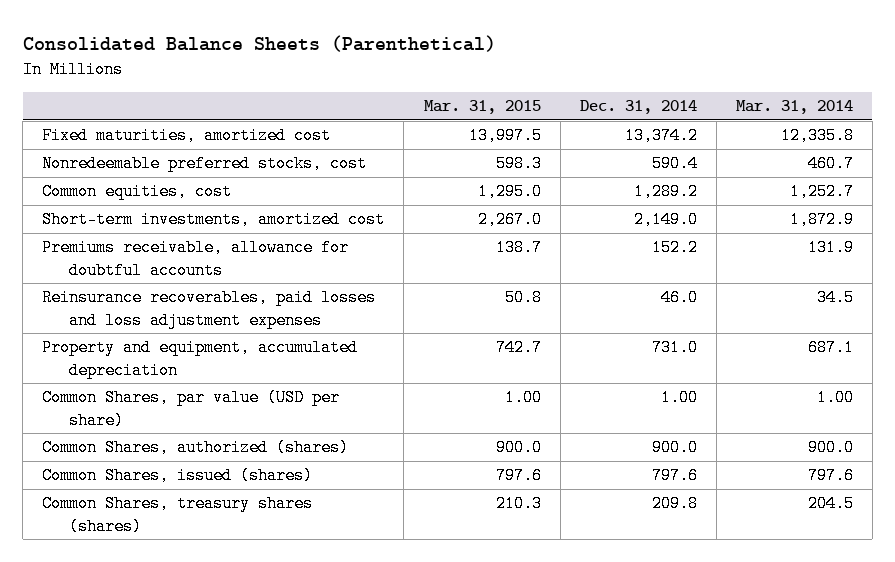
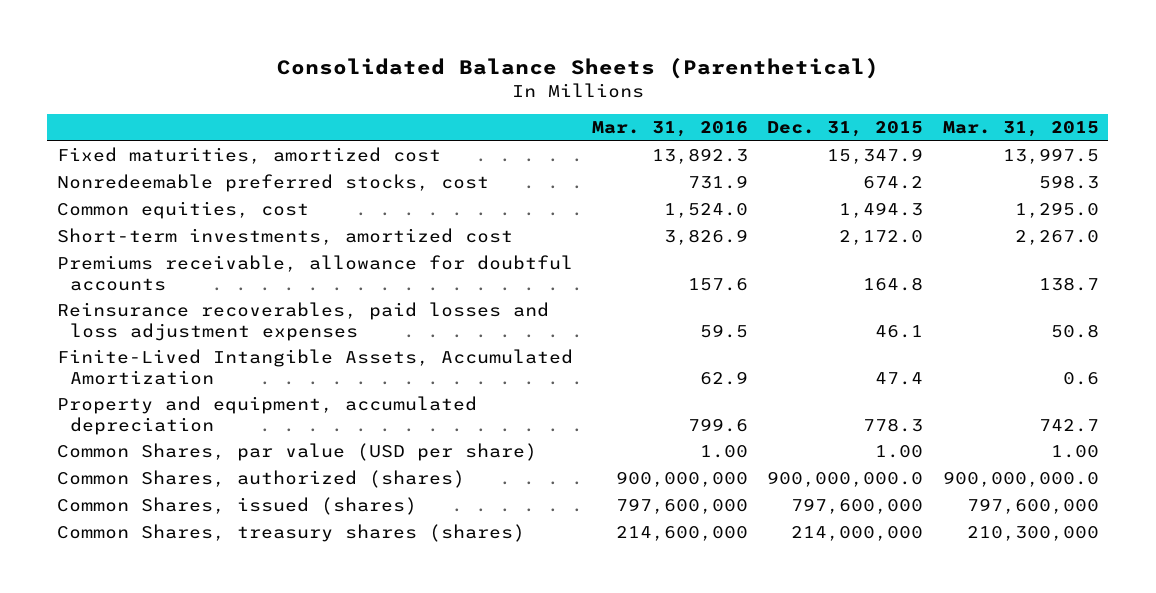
[579,99,697,114] Dec. 31, 2014 -> none
[735,99,853,114] Mar. 31, 2014 -> none
none -> [592,121,749,138] Mar. 31, 2016
none -> [767,121,924,138] Dec. 31, 2015
none -> [56,349,573,385] Finite-Lived Intangible Assets, Accumulated Amortization
[495,439,542,457] 900.0 -> [942,471,1099,488] 900,000,000.0
[495,467,542,485] 797.6 -> [966,498,1099,515] 797,600,000
[495,495,542,513] 210.3 -> [966,526,1099,542] 210,300,000

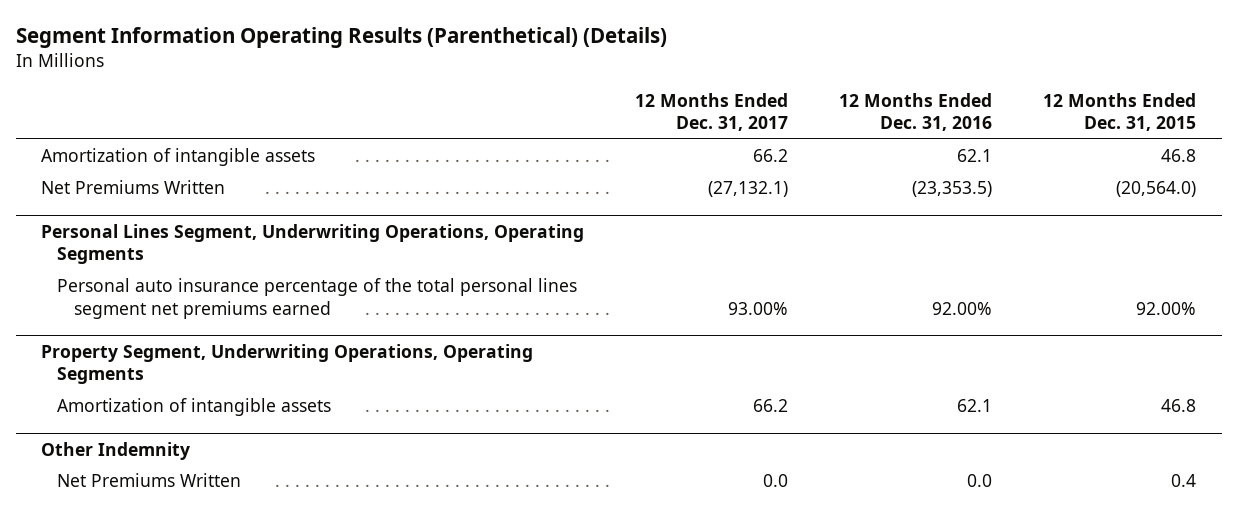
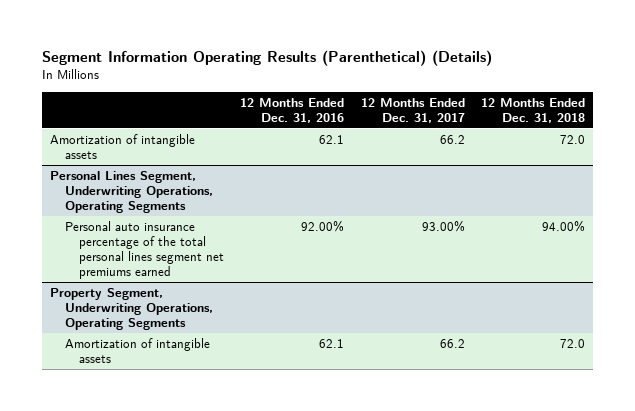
[1043,92,1197,132] 12 Months Ended Dec. 31, 2015 -> none
none -> [480,98,585,123] 12 Months Ended Dec. 31, 2018
[41,180,226,195] Net Premiums Written -> none
[41,441,191,460] Other Indemnity -> none
[57,473,242,488] Net Premiums Written -> none

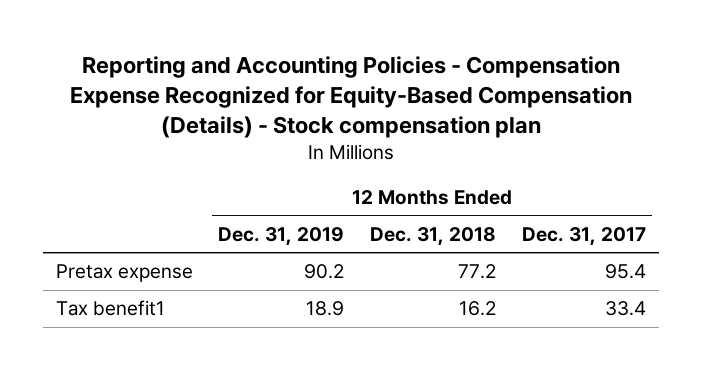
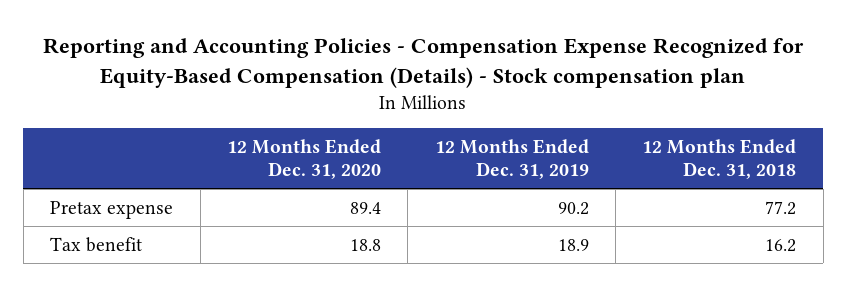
[521,226,646,246] Dec. 31, 2017 -> none
none -> [226,139,381,179] 12 Months Ended Dec. 31, 2020
[55,300,165,317] Tax benefit1 -> [50,236,143,252] Tax benefit

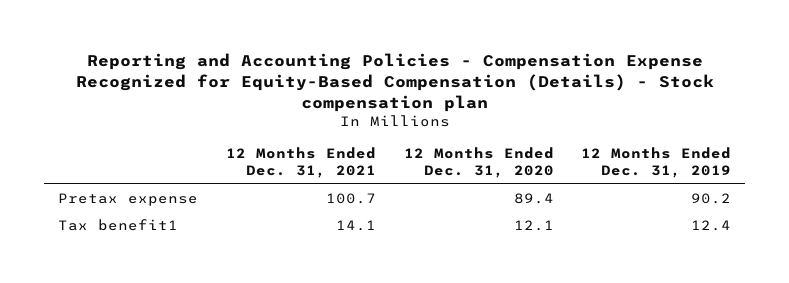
[642,139,797,179] 12 Months Ended Dec. 31, 2018 -> none
none -> [225,147,376,178] 12 Months Ended Dec. 31, 2021
[50,236,143,252] Tax benefit -> [58,219,179,232] Tax benefit1
[349,238,381,251] 18.8 -> [513,220,554,232] 12.1
[557,238,589,251] 18.9 -> [691,220,732,232] 12.4

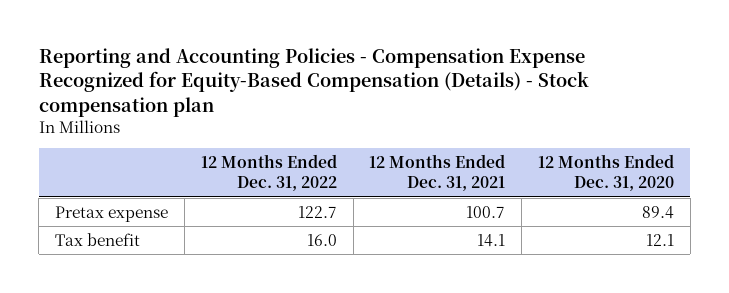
[581,147,732,178] 12 Months Ended Dec. 31, 2019 -> none
none -> [200,154,337,192] 12 Months Ended Dec. 31, 2022
[58,219,179,232] Tax benefit1 -> [55,232,141,246] Tax benefit

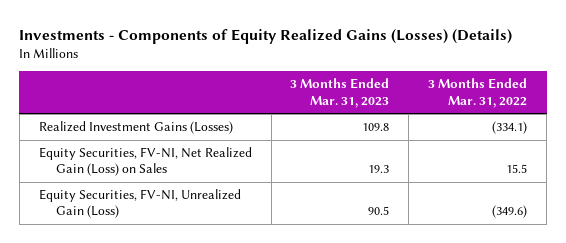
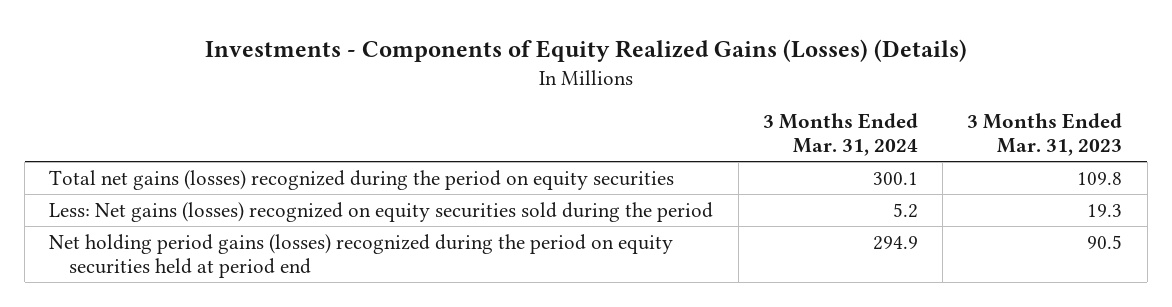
[428,78,528,108] 3 Months Ended Mar. 31, 2022 -> none
none -> [762,113,918,157] 3 Months Ended Mar. 31, 2024
[38,121,233,135] Realized Investment Gains (Losses) -> [49,169,675,190] Total net gains (losses) recognized during the period on equity securities
[38,147,252,177] Equity Securities, FV-NI, Net Realized Gain (Loss) on Sales -> [49,201,714,222] Less: Net gains (losses) recognized on equity securities sold during the period
[38,189,241,219] Equity Securities, FV-NI, Unrealized Gain (Loss) -> [49,233,674,278] Net holding period gains (losses) recognized during the period on equity securities held at period end

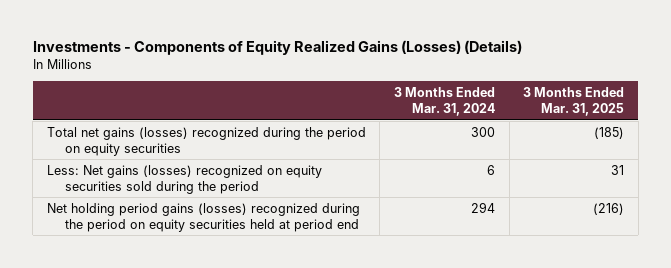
[967,113,1123,157] 3 Months Ended Mar. 31, 2023 -> none
none -> [523,87,625,116] 3 Months Ended Mar. 31, 2025
[872,171,918,185] 300.1 -> [471,126,496,137] 300
[892,202,918,218] 5.2 -> [487,164,496,175] 6
[872,235,918,250] 294.9 -> [471,201,496,213] 294

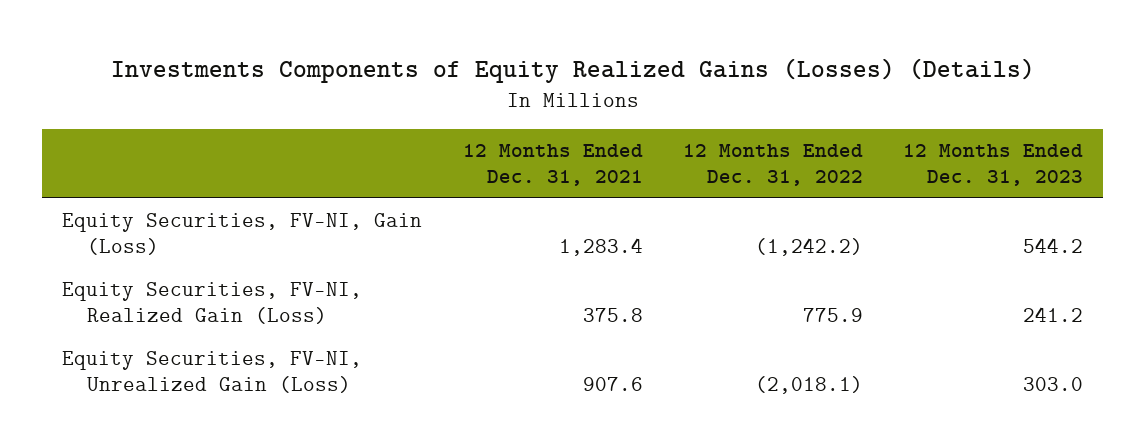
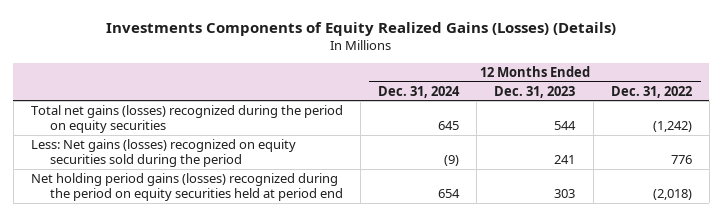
[462,144,643,186] 12 Months Ended Dec. 31, 2021 -> none
none -> [378,85,461,98] Dec. 31, 2024
[62,213,423,255] Equity Securities, FV-NI, Gain (Loss) -> [30,104,343,134] Total net gains (losses) recognized during the period on equity securities
[755,237,864,256] (1,242.2) -> [652,121,692,133] (1,242)
[1023,237,1084,253] 544.2 -> [554,121,577,131] 544
[62,282,363,324] Equity Securities, FV-NI, Realized Gain (Loss) -> [30,138,296,168] Less: Net gains (losses) recognized on equity securities sold during the period
[803,307,864,322] 775.9 -> [670,155,692,165] 776
[1023,306,1084,322] 241.2 -> [554,155,576,165] 241
[62,351,363,393] Equity Securities, FV-NI, Unrealized Gain (Loss) -> [30,172,343,202] Net holding period gains (losses) recognized during the period on equity securities held at period end
[755,375,864,394] (2,018.1) -> [652,189,692,201] (2,018)
[1023,376,1084,391] 303.0 -> [554,189,576,199] 303

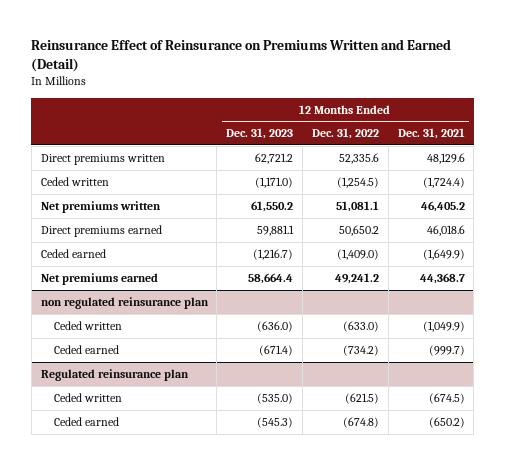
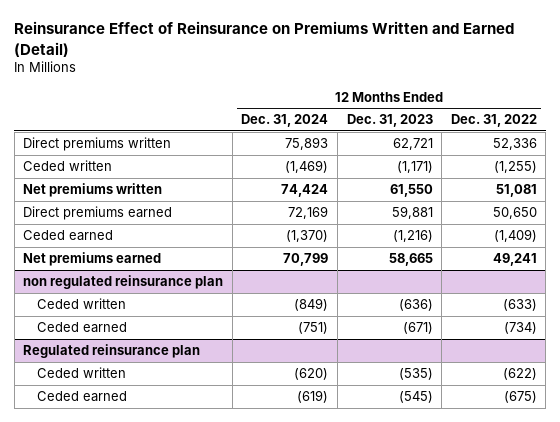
[397,128,465,140] Dec. 31, 2021 -> none
none -> [241,114,329,128] Dec. 31, 2024
[255,152,294,164] 62,721.2 -> [392,138,433,151] 62,721
[338,152,379,164] 52,335.6 -> [492,138,537,151] 52,336
[255,176,294,188] (1,171.0) -> [396,161,433,174] (1,171)
[336,176,379,188] (1,254.5) -> [493,161,537,174] (1,255)
[251,200,294,212] 61,550.2 -> [389,184,433,198] 61,550
[335,200,379,212] 51,081.1 -> [495,184,537,198] 51,081
[257,224,295,236] 59,881.1 -> [391,206,433,220] 59,881
[338,224,379,236] 50,650.2 -> [492,207,537,220] 50,650
[253,248,294,260] (1,216.7) -> [392,230,433,243] (1,216)
[336,248,379,260] (1,409.0) -> [493,229,537,243] (1,409)
[248,272,294,284] 58,664.4 -> [388,253,433,267] 58,665
[334,272,379,284] 49,241.2 -> [492,253,537,267] 49,241
[257,320,294,332] (636.0) -> [398,299,433,312] (636)
[342,320,379,332] (633.0) -> [502,299,537,312] (633)
[259,344,294,356] (671.4) -> [402,322,433,335] (671)
[342,344,379,356] (734.2) -> [503,322,537,335] (734)
[257,392,294,404] (535.0) -> [398,368,433,381] (535)
[344,392,379,404] (621.5) -> [502,368,537,381] (622)
[257,416,294,428] (545.3) -> [398,391,433,404] (545)
[342,416,379,428] (674.8) -> [503,391,537,404] (675)

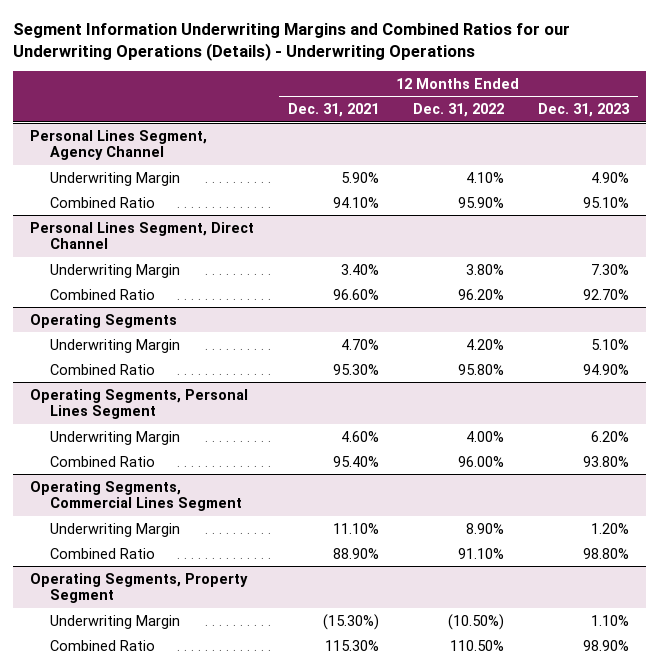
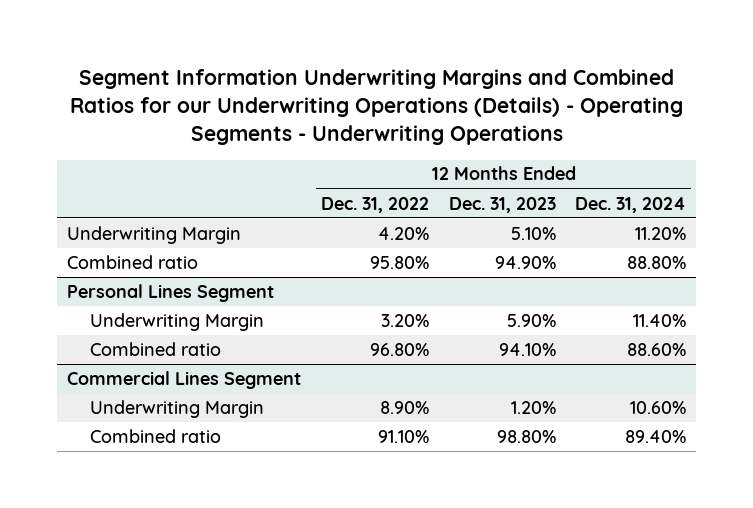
[12,22,570,62] Segment Information Underwriting Margins and Combined Ratios for our Underwriting Operations (Details) - Underwriting Operations -> [69,69,683,146] Segment Information Underwriting Margins and Combined Ratios for our Underwriting Operations (Details) - Operating Segments - Underwriting Operations
[287,103,379,118] Dec. 31, 2021 -> none
none -> [575,196,687,213] Dec. 31, 2024
[29,129,207,161] Personal Lines Segment, Agency Channel -> none
[50,171,181,186] Underwriting Margin -> none
[50,196,156,208] Combined Ratio -> none
[29,221,254,250] Personal Lines Segment, Direct Channel -> none
[50,263,181,278] Underwriting Margin -> none
[50,288,156,300] Combined Ratio -> none
[29,313,177,328] Operating Segments -> none
[50,363,156,375] Combined Ratio -> [67,254,199,269] Combined ratio
[29,388,248,420] Operating Segments, Personal Lines Segment -> [67,283,275,302] Personal Lines Segment
[465,430,504,442] 4.00% -> [380,313,429,327] 3.20%
[591,430,630,442] 6.20% -> [506,313,556,327] 5.90%
[50,455,156,467] Combined Ratio -> [90,341,222,356] Combined ratio
[457,455,504,467] 96.00% -> [369,342,429,356] 96.80%
[583,455,630,467] 93.80% -> [498,342,556,356] 94.10%
[29,480,243,512] Operating Segments, Commercial Lines Segment -> [67,370,302,389] Commercial Lines Segment
[29,572,248,604] Operating Segments, Property Segment -> none
[50,614,181,629] Underwriting Margin -> none
[50,639,156,651] Combined Ratio -> none
[50,547,156,559] Combined Ratio -> [90,428,222,443] Combined ratio

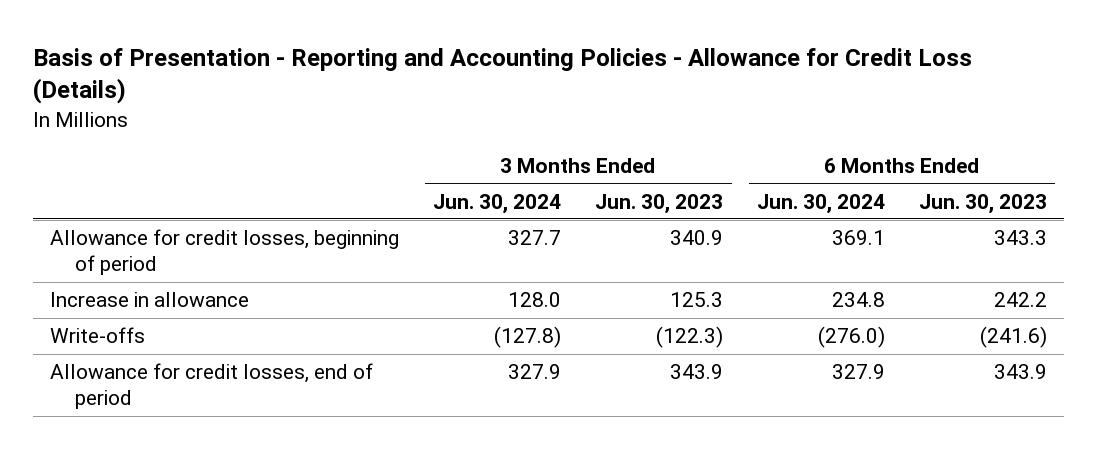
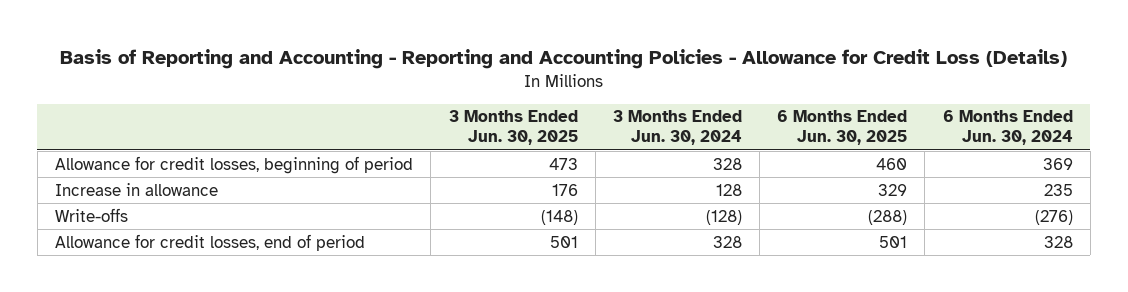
[33,47,973,105] Basis of Presentation - Reporting and Accounting Policies - Allowance for Credit Loss (Details) -> [59,48,1067,69] Basis of Reporting and Accounting - Reporting and Accounting Policies - Allowance for Credit Loss (Details)
[595,193,724,214] Jun. 30, 2023 -> none
[918,193,1047,214] Jun. 30, 2023 -> none
none -> [448,110,578,146] 3 Months Ended Jun. 30, 2025
none -> [777,110,908,146] 6 Months Ended Jun. 30, 2025
[508,230,562,246] 327.7 -> [712,157,742,170] 328
[831,230,885,246] 369.1 -> [1042,157,1073,170] 369
[508,292,562,308] 128.0 -> [715,183,742,196] 128
[831,292,885,308] 234.8 -> [1043,183,1073,196] 235
[494,326,562,349] (127.8) -> [705,209,742,225] (128)
[817,326,885,349] (276.0) -> [1034,209,1073,225] (276)
[508,364,562,380] 327.9 -> [712,235,742,248] 328
[831,364,885,380] 327.9 -> [1043,235,1073,248] 328

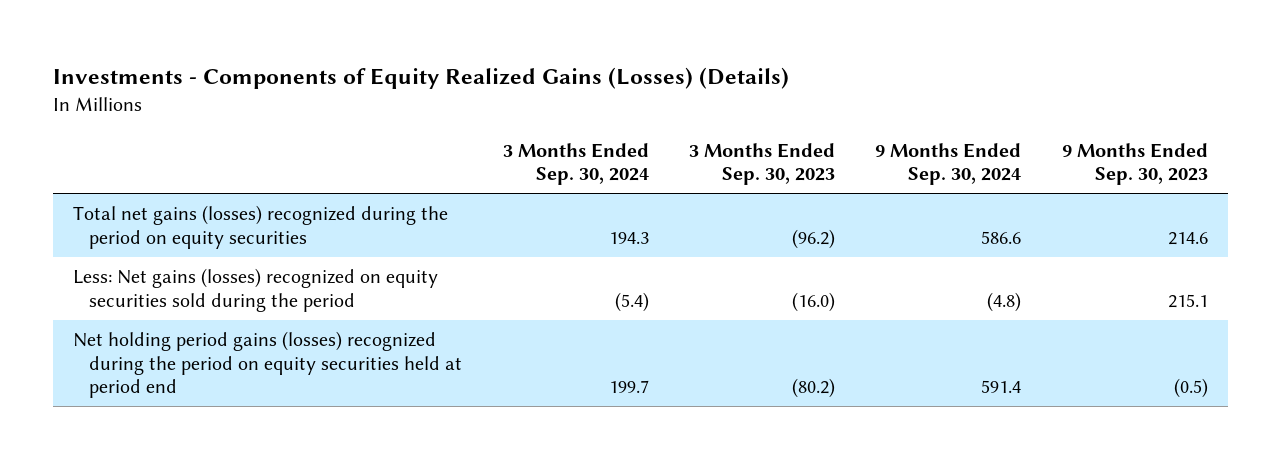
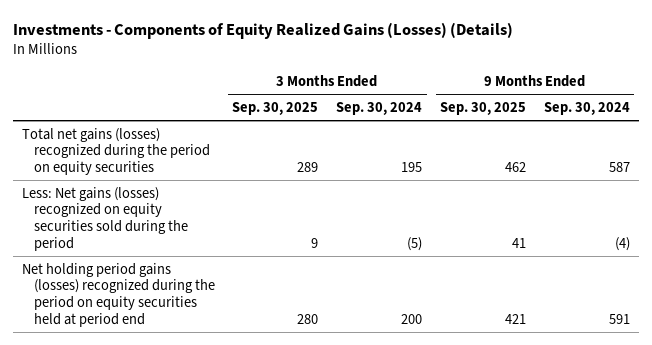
[689,142,836,186] 3 Months Ended Sep. 30, 2023 -> none
[1061,142,1208,186] 9 Months Ended Sep. 30, 2023 -> none
none -> [232,102,319,116] Sep. 30, 2025
none -> [440,102,527,116] Sep. 30, 2025
[608,231,649,244] 194.3 -> [401,162,423,173] 195
[981,230,1022,244] 586.6 -> [608,162,630,173] 587
[614,291,649,312] (5.4) -> [407,237,423,252] (5)
[987,291,1022,312] (4.8) -> [614,237,630,252] (4)
[608,380,649,394] 199.7 -> [401,314,423,325] 200
[981,380,1022,394] 591.4 -> [608,314,630,325] 591

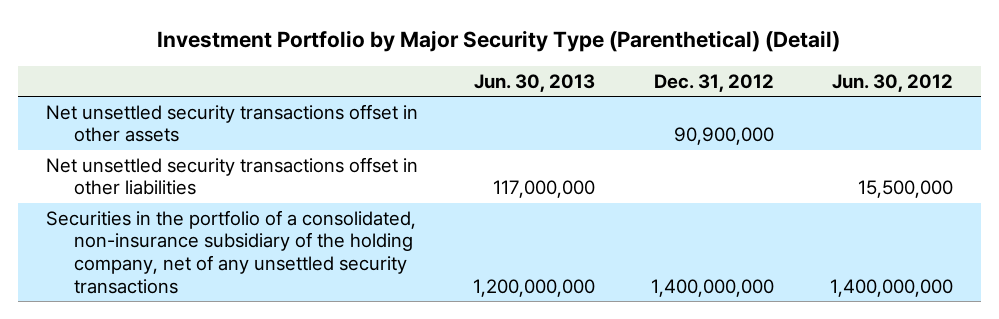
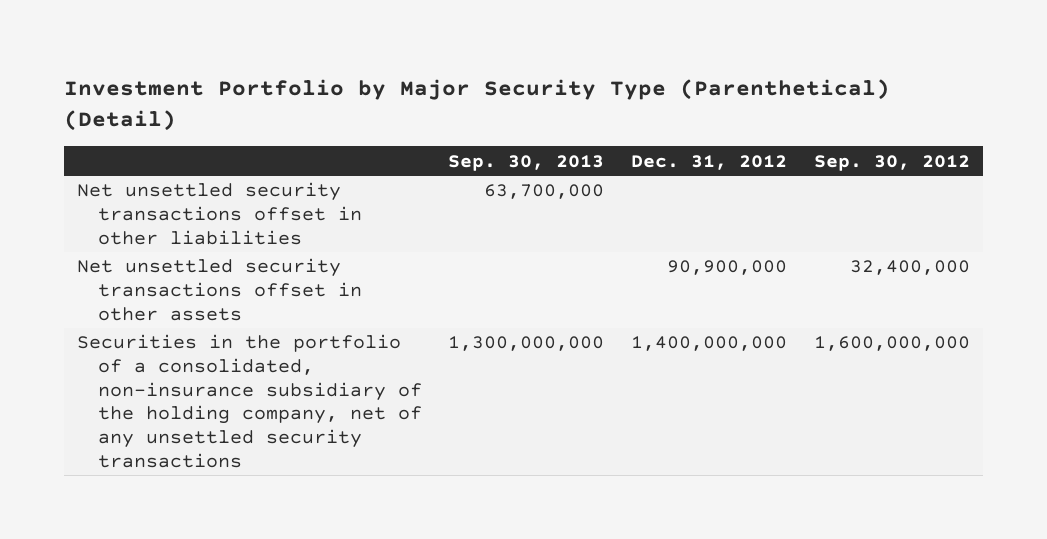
[474,73,596,92] Jun. 30, 2013 -> none
[832,73,954,92] Jun. 30, 2012 -> none
none -> [448,154,605,171] Sep. 30, 2013
none -> [813,154,970,171] Sep. 30, 2012
[45,103,418,143] Net unsettled security transactions offset in other assets -> [77,258,362,321] Net unsettled security transactions offset in other assets

